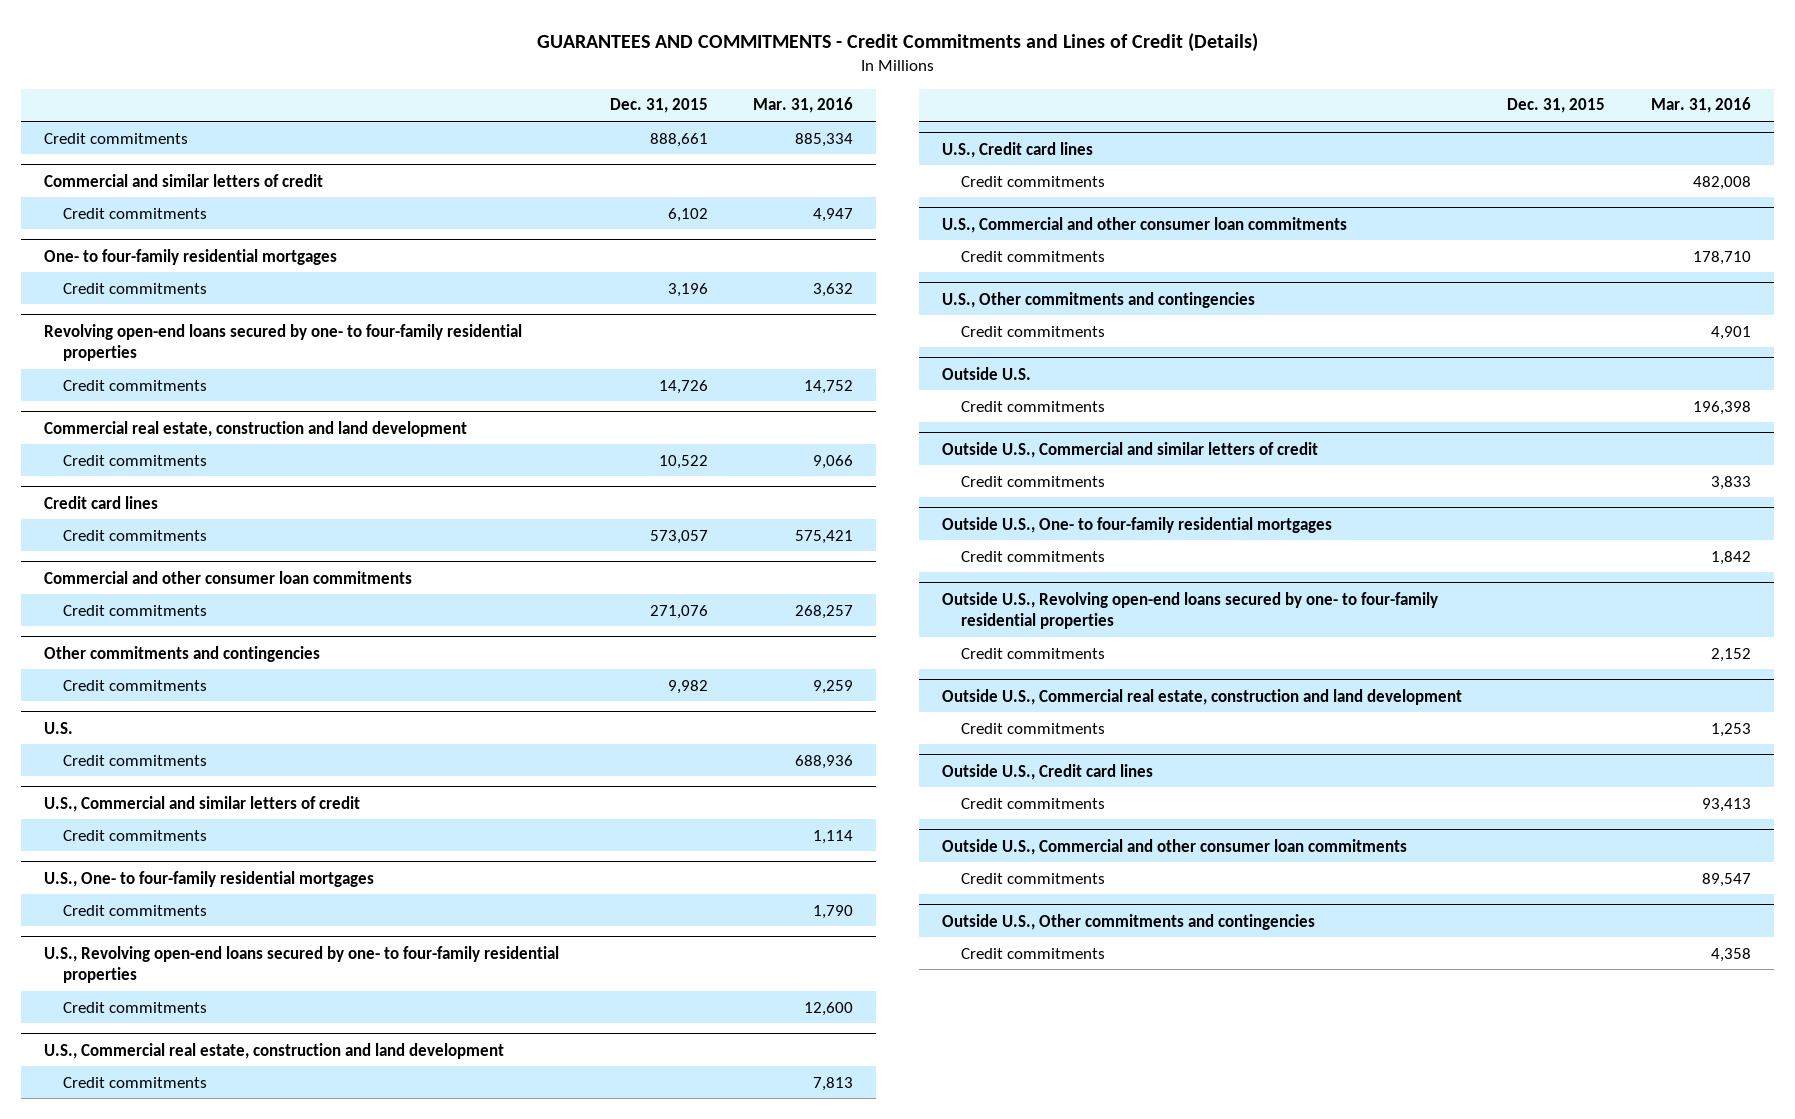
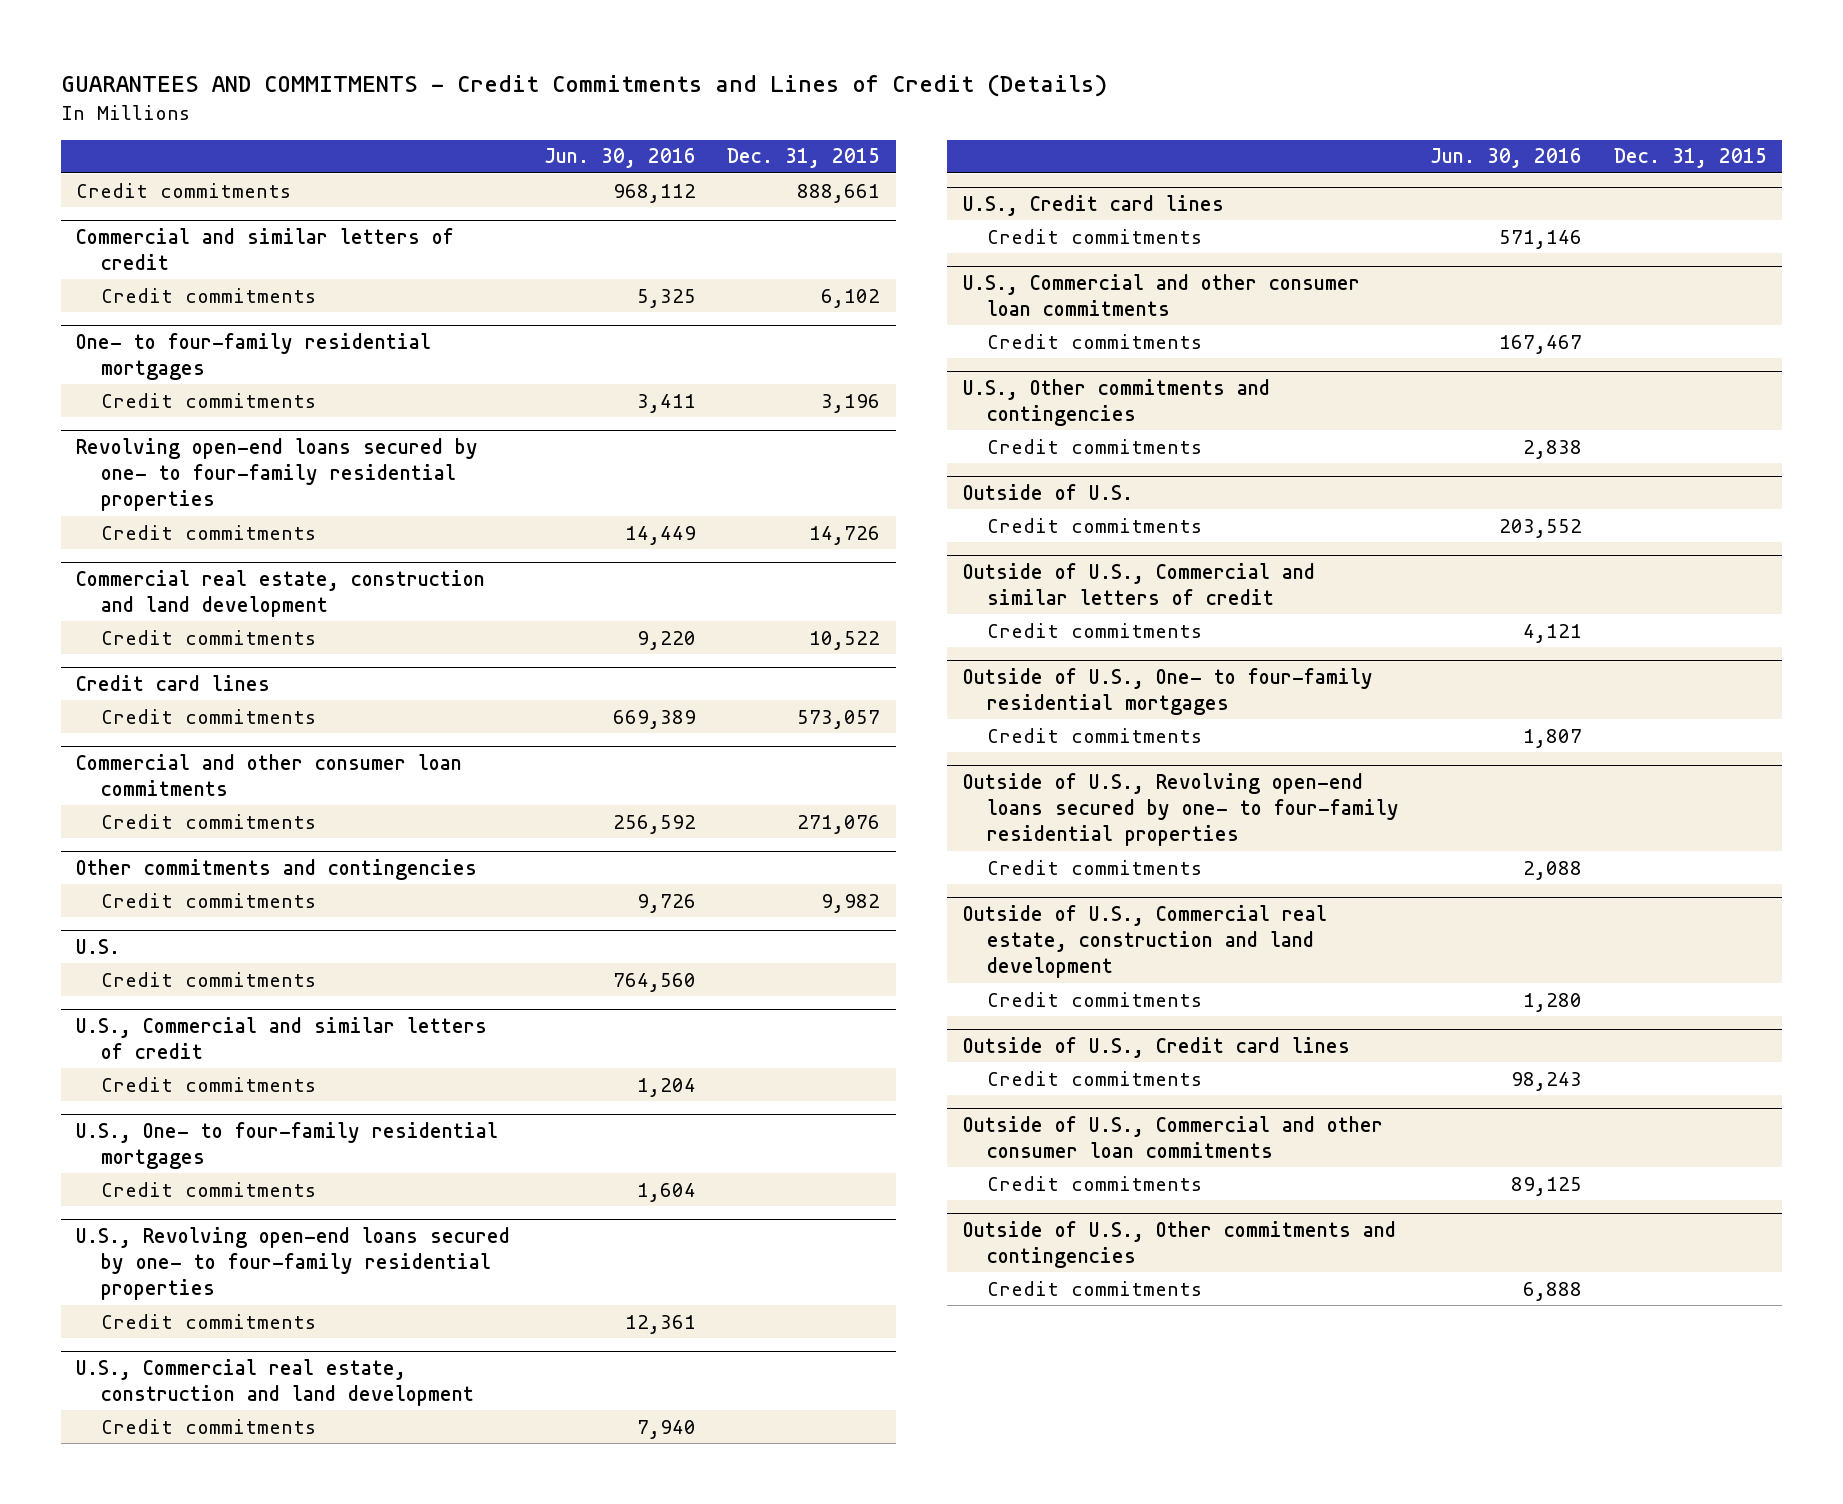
[753,97,854,114] Mar. 31, 2016 -> none
none -> [543,148,696,169] Jun. 30, 2016
[941,366,1031,380] Outside U.S. -> [962,483,1133,500] Outside of U.S.
[941,441,1318,458] Outside U.S., Commercial and similar letters of credit -> [962,562,1315,605] Outside of U.S., Commercial and similar letters of credit
[941,516,1332,533] Outside U.S., One- to four-family residential mortgages -> [962,667,1373,715] Outside of U.S., One- to four-family residential mortgages
[941,591,1438,630] Outside U.S., Revolving open-end loans secured by one- to four-family residential properties -> [962,772,1399,847] Outside of U.S., Revolving open-end loans secured by one- to four-family residential properties
[941,688,1462,705] Outside U.S., Commercial real estate, construction and land development -> [962,904,1327,979] Outside of U.S., Commercial real estate, construction and land development
[941,763,1153,780] Outside U.S., Credit card lines -> [962,1036,1350,1058] Outside of U.S., Credit card lines
[941,838,1407,855] Outside U.S., Commercial and other consumer loan commitments -> [962,1115,1383,1158] Outside of U.S., Commercial and other consumer loan commitments
[941,913,1315,930] Outside U.S., Other commitments and contingencies -> [962,1220,1396,1268] Outside of U.S., Other commitments and contingencies

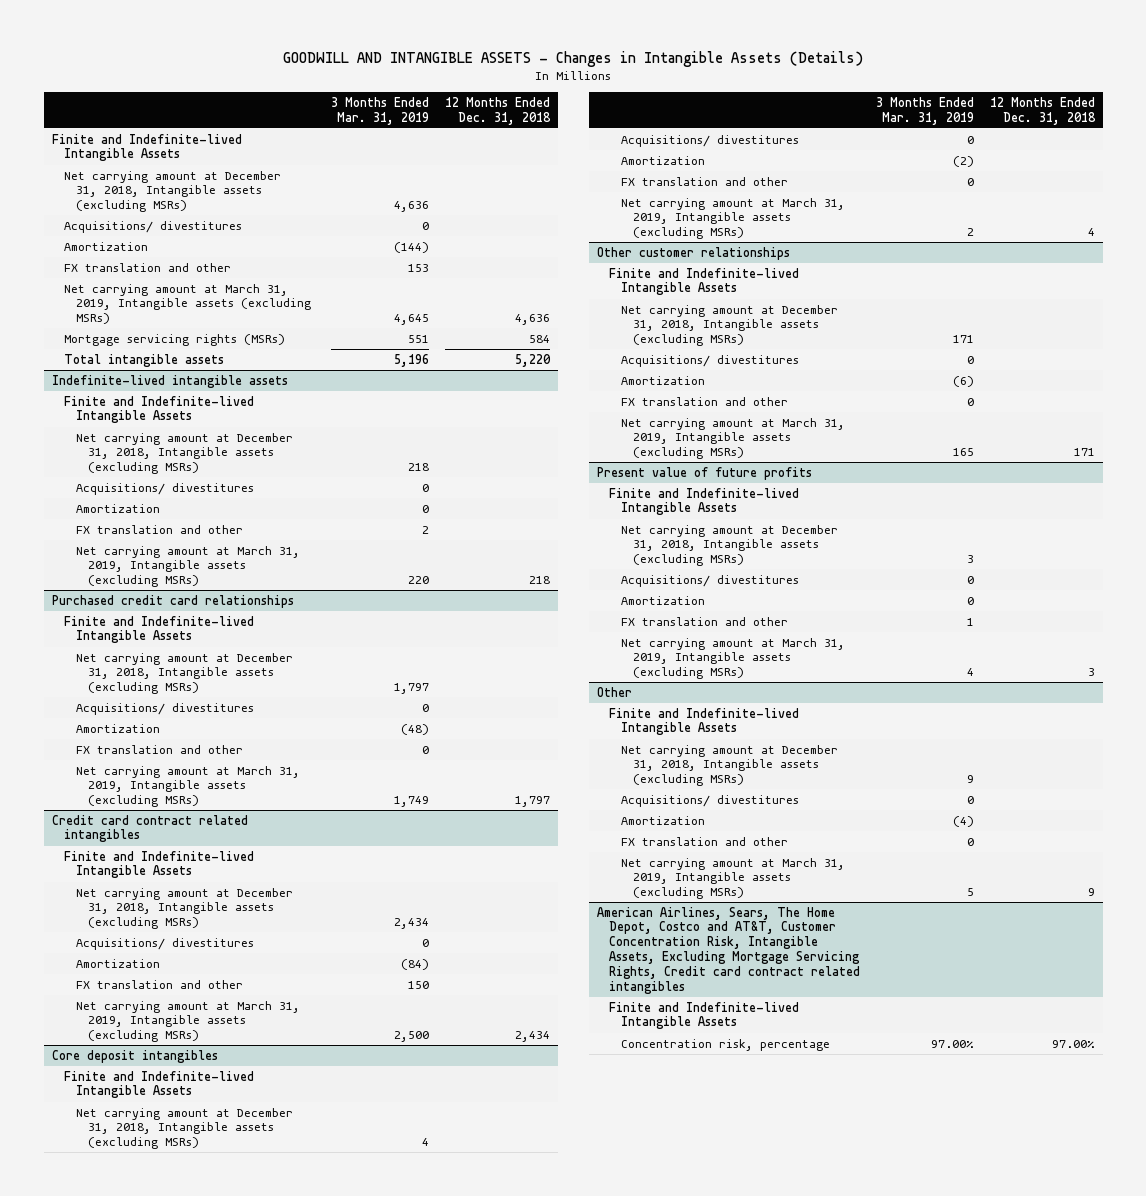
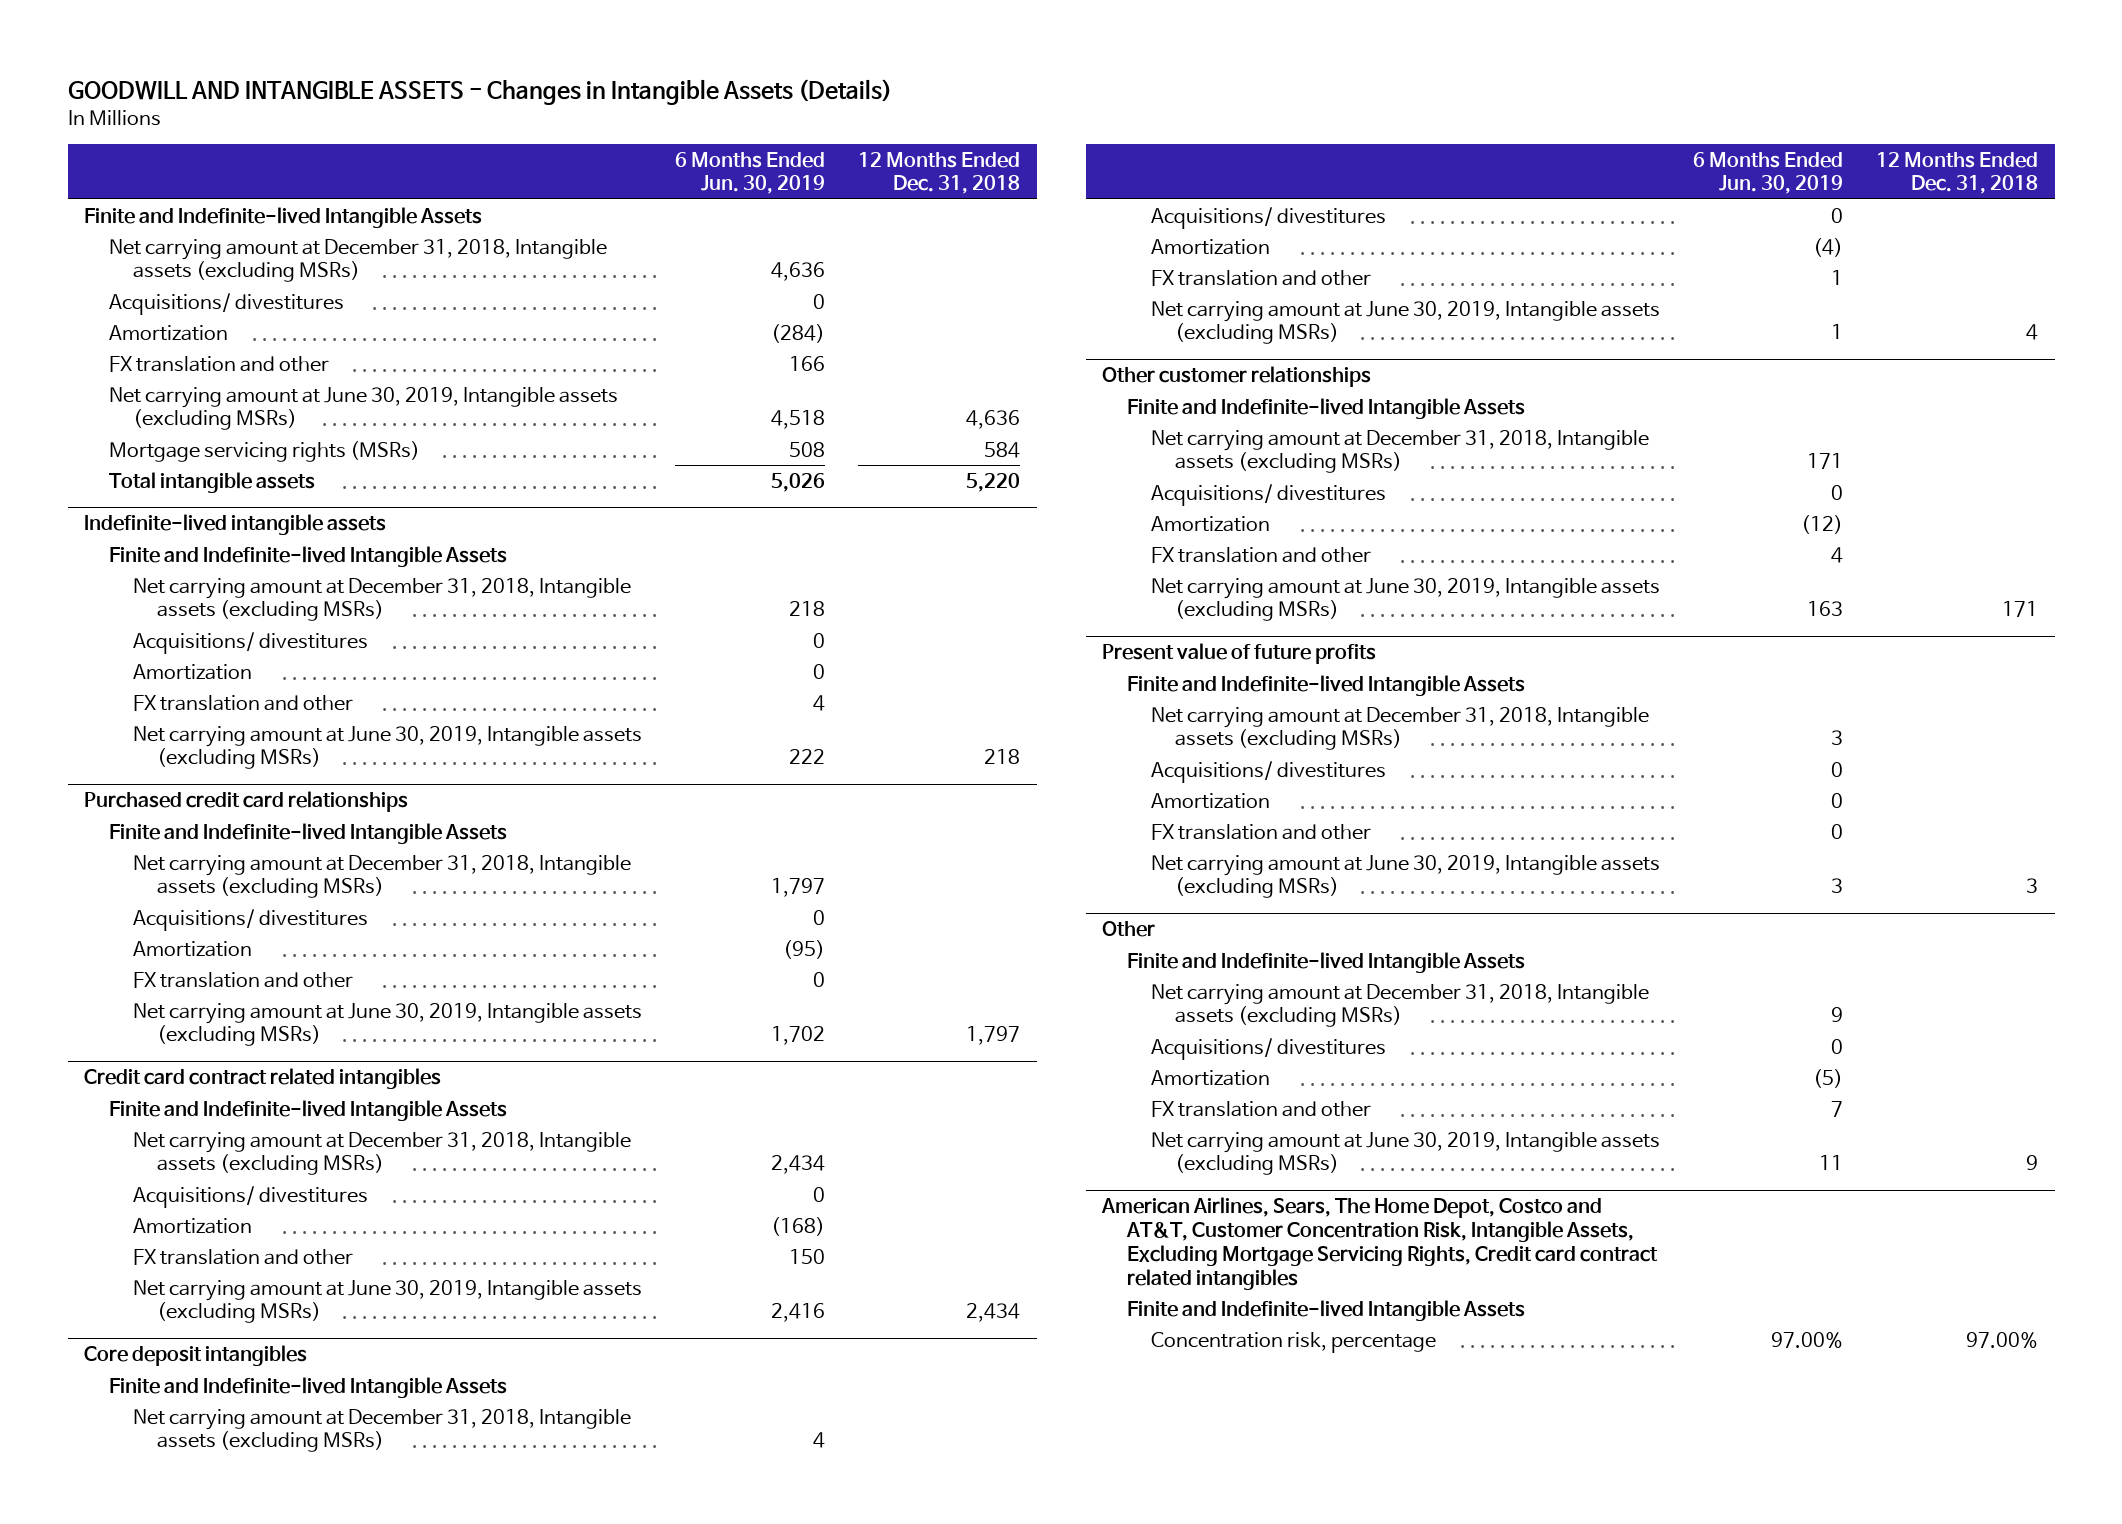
[330,96,429,125] 3 Months Ended Mar. 31, 2019 -> none
none -> [675,151,826,195] 6 Months Ended Jun. 30, 2019
[63,283,311,325] Net carrying amount at March 31, 2019, Intangible assets (excluding MSRs) -> [108,386,618,431] Net carrying amount at June 30, 2019, Intangible assets (excluding MSRs)
[75,545,300,588] Net carrying amount at March 31, 2019, Intangible assets (excluding MSRs) -> [132,725,642,770] Net carrying amount at June 30, 2019, Intangible assets (excluding MSRs)
[75,765,300,808] Net carrying amount at March 31, 2019, Intangible assets (excluding MSRs) -> [132,1002,642,1047] Net carrying amount at June 30, 2019, Intangible assets (excluding MSRs)
[75,1000,300,1043] Net carrying amount at March 31, 2019, Intangible assets (excluding MSRs) -> [132,1279,642,1324] Net carrying amount at June 30, 2019, Intangible assets (excluding MSRs)
[620,197,845,240] Net carrying amount at March 31, 2019, Intangible assets (excluding MSRs) -> [1150,300,1660,345] Net carrying amount at June 30, 2019, Intangible assets (excluding MSRs)
[620,417,845,460] Net carrying amount at March 31, 2019, Intangible assets (excluding MSRs) -> [1150,577,1660,622] Net carrying amount at June 30, 2019, Intangible assets (excluding MSRs)
[620,637,845,680] Net carrying amount at March 31, 2019, Intangible assets (excluding MSRs) -> [1150,854,1660,899] Net carrying amount at June 30, 2019, Intangible assets (excluding MSRs)
[620,857,845,900] Net carrying amount at March 31, 2019, Intangible assets (excluding MSRs) -> [1150,1131,1660,1176] Net carrying amount at June 30, 2019, Intangible assets (excluding MSRs)

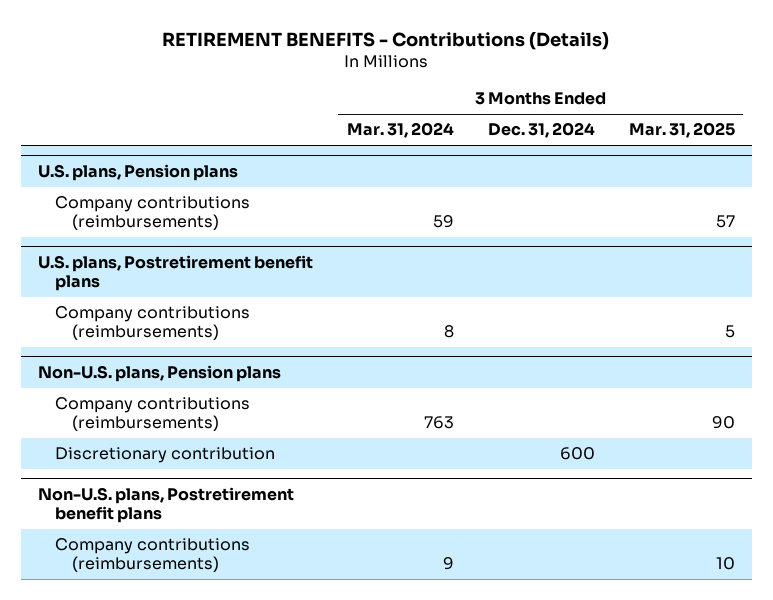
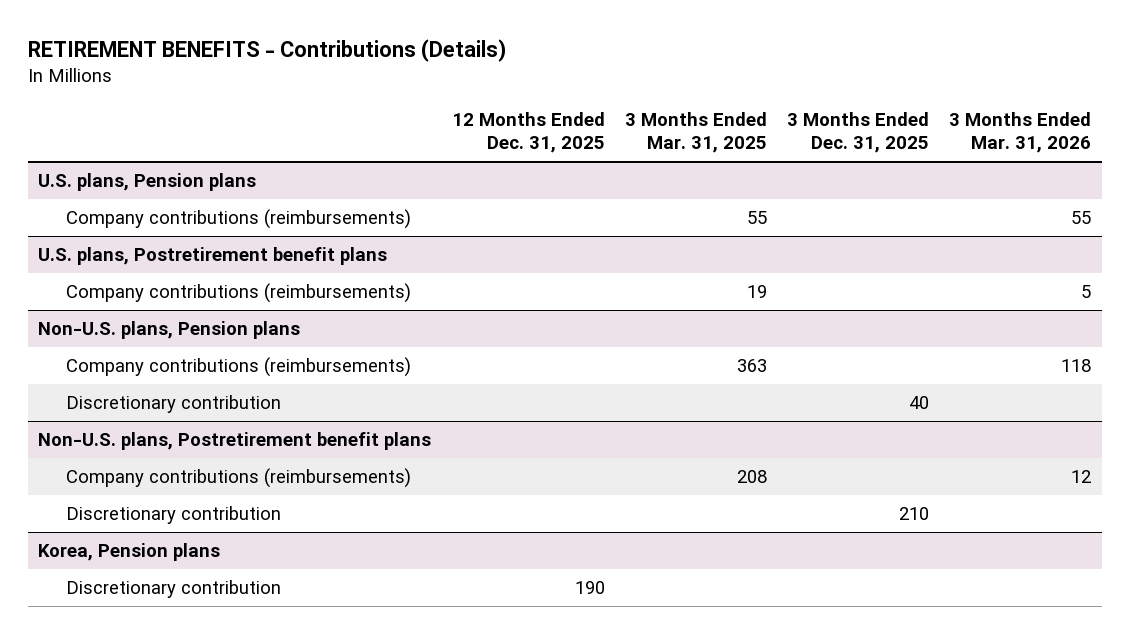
[346,122,454,139] Mar. 31, 2024 -> none
[487,122,595,139] Dec. 31, 2024 -> none
none -> [451,112,605,154] 12 Months Ended Dec. 31, 2025
none -> [787,112,930,154] 3 Months Ended Dec. 31, 2025
none -> [949,112,1092,154] 3 Months Ended Mar. 31, 2026
[715,215,735,229] 57 -> [746,211,767,225] 55
[724,325,735,339] 5 -> [746,285,767,299] 19
[711,416,735,430] 90 -> [736,359,767,373] 363
[715,557,735,571] 10 -> [736,470,767,484] 208
none -> [66,506,282,525] Discretionary contribution
none -> [38,543,221,562] Korea, Pension plans
none -> [66,580,282,599] Discretionary contribution

